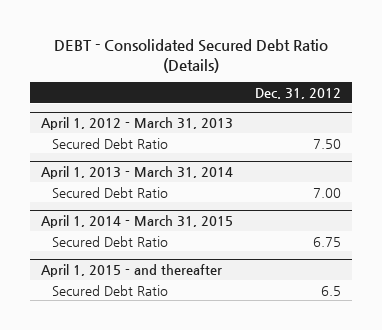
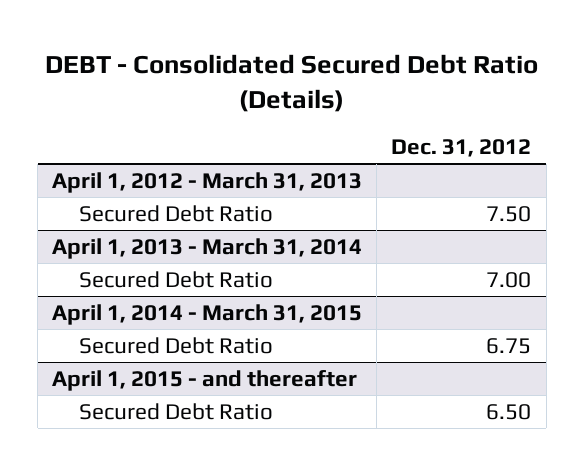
[320,285,341,296] 6.5 -> [486,403,532,420] 6.50

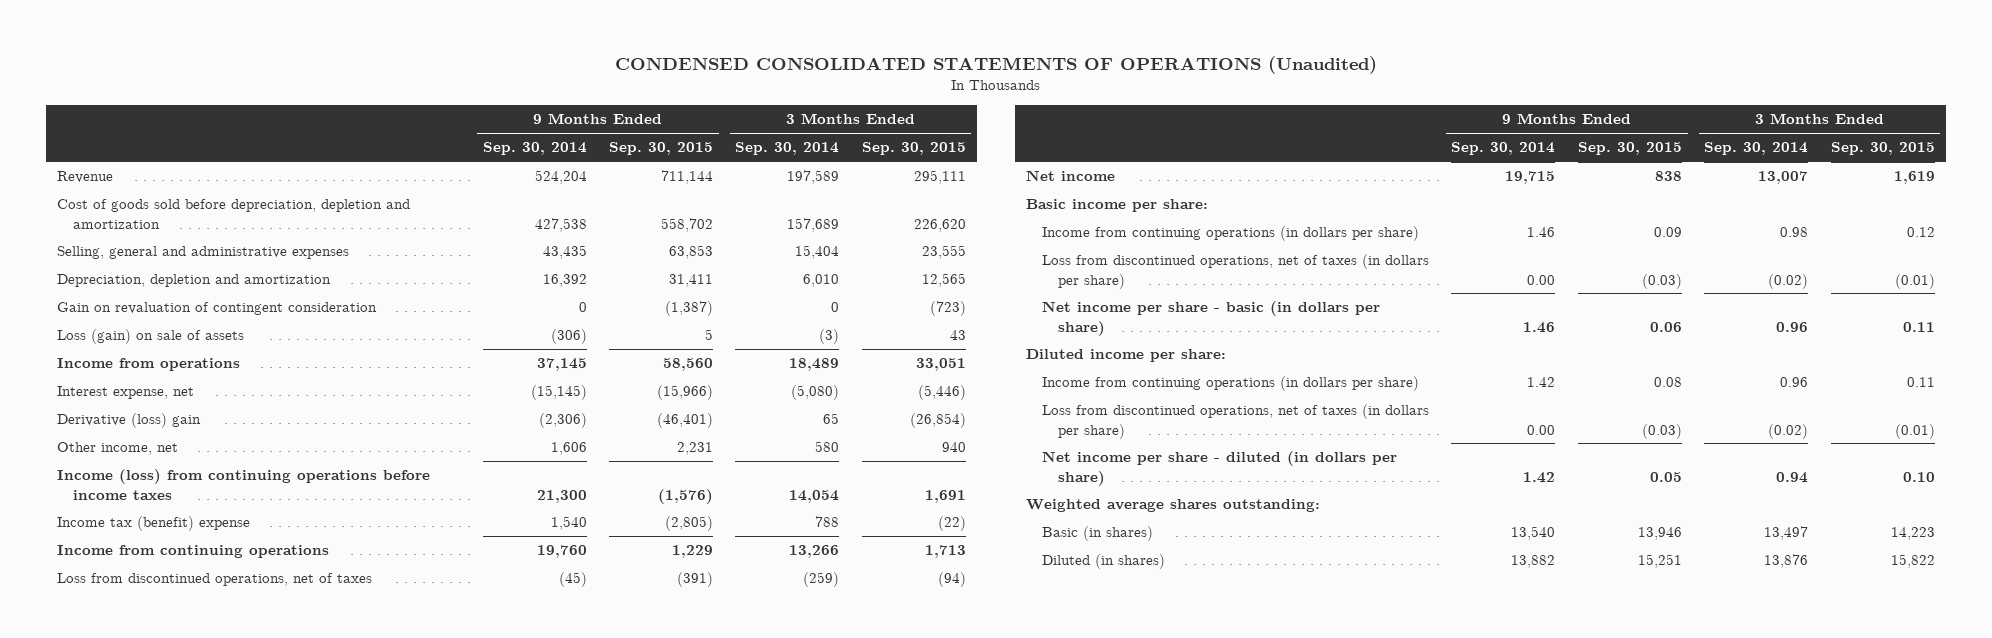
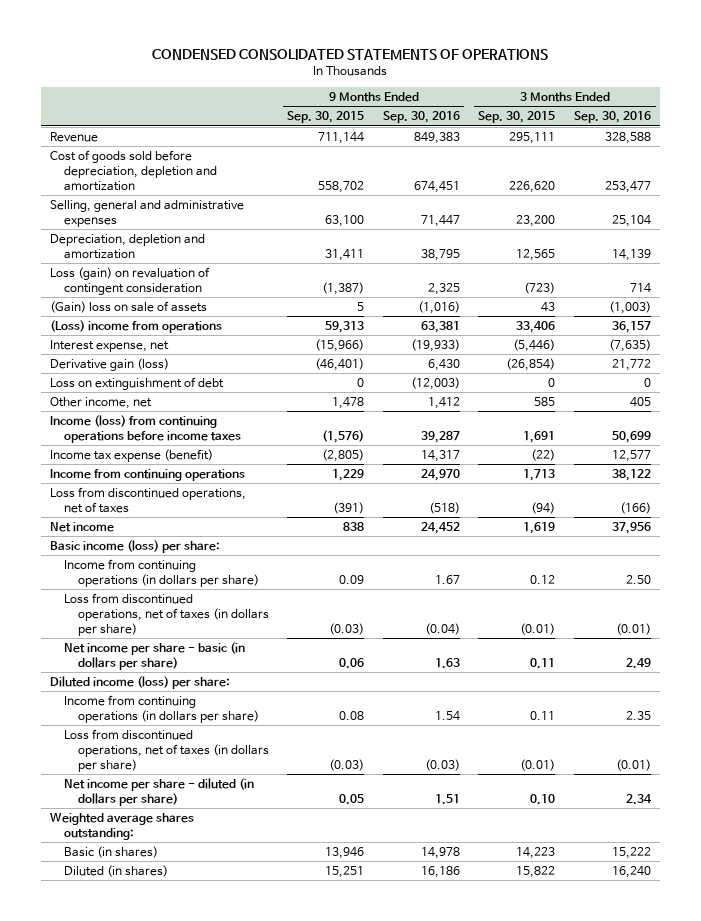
[614,55,1377,74] CONDENSED CONSOLIDATED STATEMENTS OF OPERATIONS (Unaudited) -> [152,49,549,61] CONDENSED CONSOLIDATED STATEMENTS OF OPERATIONS
[482,142,587,156] Sep. 30, 2014 -> none
[735,142,840,156] Sep. 30, 2014 -> none
none -> [382,111,460,124] Sep. 30, 2016
none -> [573,111,651,124] Sep. 30, 2016
[668,245,713,260] 63,853 -> [325,214,365,227] 63,100
[921,245,966,260] 23,555 -> [516,214,556,227] 23,200
[57,302,378,316] Gain on revaluation of contingent consideration -> [50,266,211,295] Loss (gain) on revaluation of contingent consideration
[57,329,245,345] Loss (gain) on sale of assets -> [50,300,208,313] (Gain) loss on sale of assets
[57,358,241,372] Income from operations -> [50,319,223,333] (Loss) income from operations
[662,358,713,372] 58,560 -> [325,320,365,333] 59,313
[915,358,966,372] 33,051 -> [516,320,556,333] 33,406
[57,413,202,429] Derivative (loss) gain -> [50,357,170,371] Derivative gain (loss)
none -> [50,376,225,390] Loss on extinguishment of debt
[676,442,713,456] 2,231 -> [332,396,365,409] 1,478
[941,442,966,453] 940 -> [534,396,556,406] 585
[57,516,251,532] Income tax (benefit) expense -> [50,448,214,462] Income tax expense (benefit)
[1026,199,1209,213] Basic income per share: -> [50,539,221,553] Basic income (loss) per share:
[1026,349,1227,363] Diluted income per share: -> [50,675,231,689] Diluted income (loss) per share:

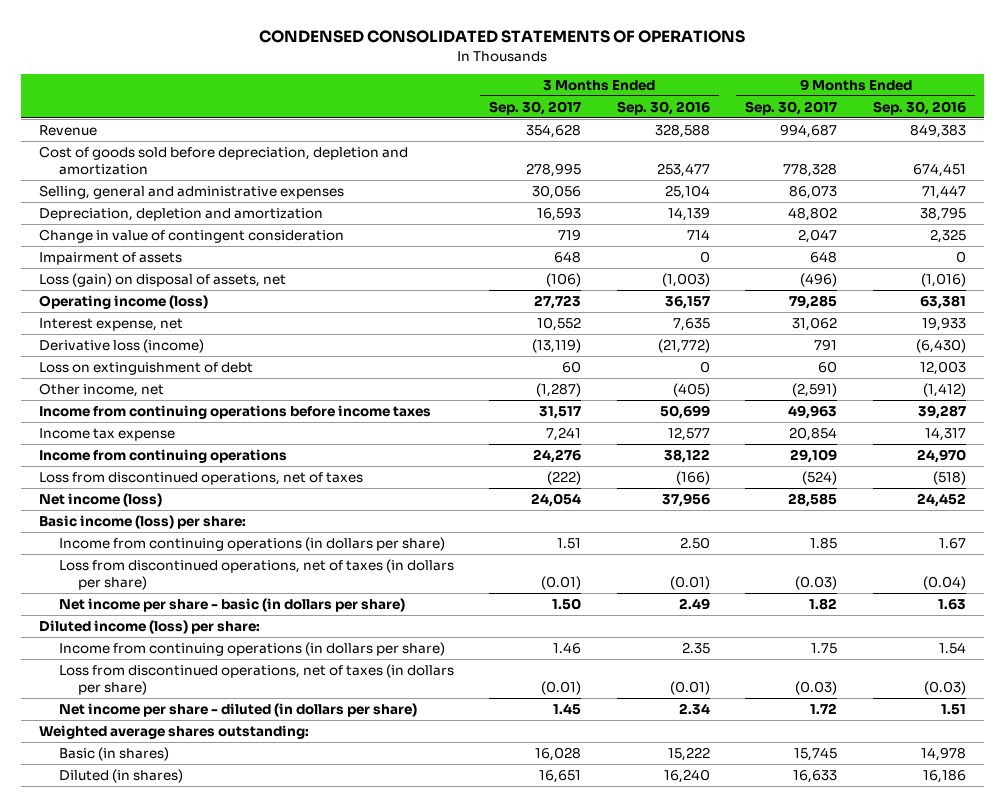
[287,111,365,124] Sep. 30, 2015 -> none
[478,111,556,124] Sep. 30, 2015 -> none
none -> [489,100,582,115] Sep. 30, 2017
none -> [745,100,838,115] Sep. 30, 2017
[50,266,211,295] Loss (gain) on revaluation of contingent consideration -> [38,228,344,243] Change in value of contingent consideration
none -> [38,251,182,265] Impairment of assets
[50,300,208,313] (Gain) loss on sale of assets -> [38,272,286,287] Loss (gain) on disposal of assets, net
[50,319,223,333] (Loss) income from operations -> [38,294,208,309] Operating income (loss)
[410,338,460,352] (19,933) -> [921,316,966,331] 19,933
[608,338,651,352] (7,635) -> [672,317,710,331] 7,635
[50,357,170,371] Derivative gain (loss) -> [38,338,204,353] Derivative loss (income)
[427,358,460,371] 6,430 -> [915,338,966,353] (6,430)
[611,358,651,371] 21,772 -> [657,338,710,353] (21,772)
[410,376,460,390] (12,003) -> [919,360,966,375] 12,003
[427,396,460,409] 1,412 -> [922,382,966,397] (1,412)
[629,396,651,407] 405 -> [672,382,710,397] (405)
[50,414,241,443] Income (loss) from continuing operations before income taxes -> [38,404,431,419] Income from continuing operations before income taxes
[50,448,214,462] Income tax expense (benefit) -> [38,427,175,441] Income tax expense
[50,521,115,532] Net income -> [38,492,162,507] Net income (loss)

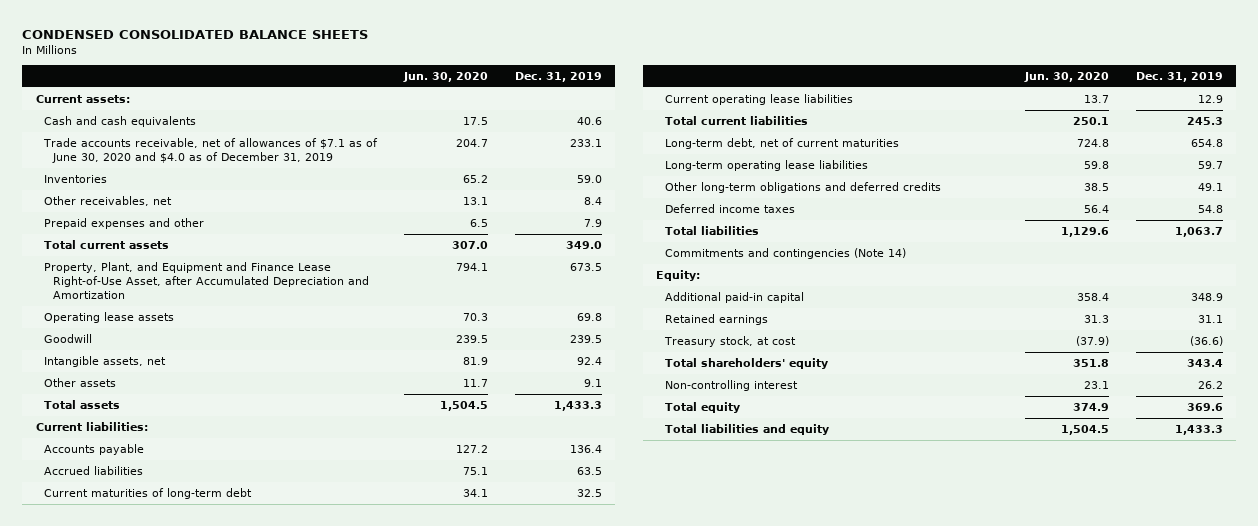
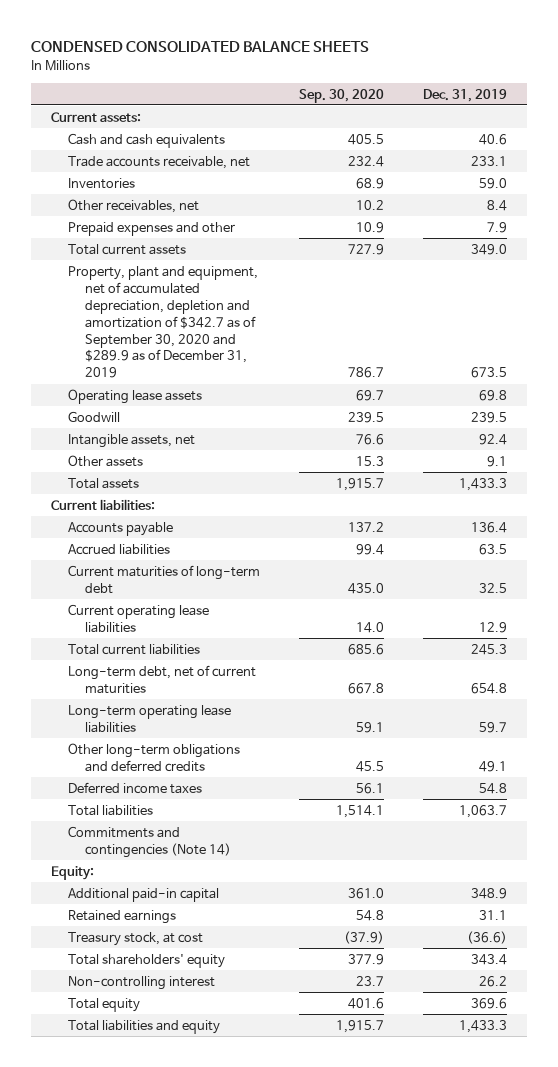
[403,72,489,83] Jun. 30, 2020 -> none
none -> [299,88,385,103] Sep. 30, 2020
[43,137,379,163] Trade accounts receivable, net of allowances of $7.1 as of June 30, 2020 and $4.0 as of December 31, 2019 -> [68,155,251,169] Trade accounts receivable, net
[44,261,370,299] Property, Plant, and Equipment and Finance Lease Right-of-Use Asset, after Accumulated Depreciation and Amortization -> [68,265,259,379] Property, plant and equipment, net of accumulated depreciation, depletion and amortization of $342.7 as of September 30, 2020 and $289.9 as of December 31, 2019

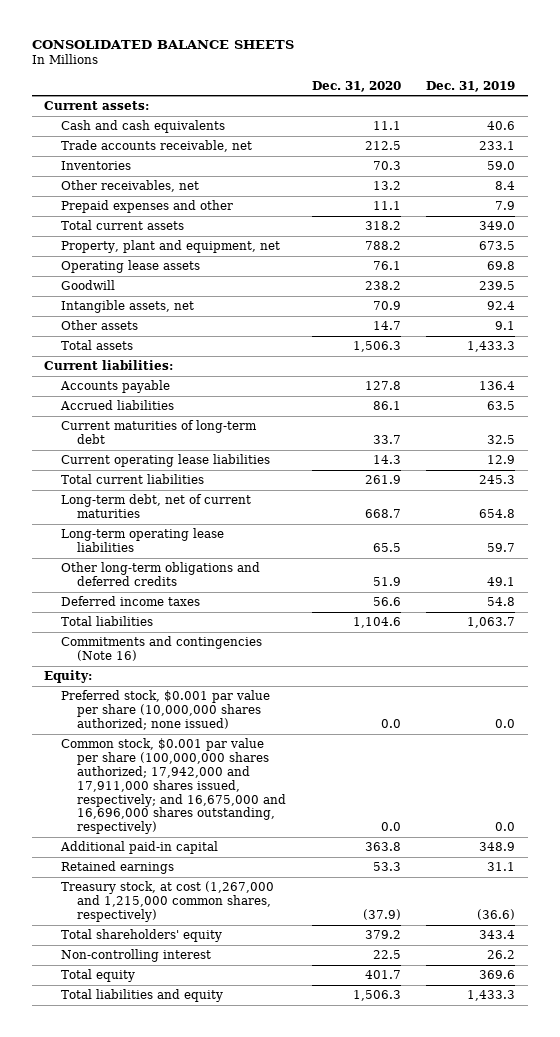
[31,40,370,52] CONDENSED CONSOLIDATED BALANCE SHEETS -> [31,40,294,50] CONSOLIDATED BALANCE SHEETS
[299,88,385,103] Sep. 30, 2020 -> none
none -> [311,80,401,92] Dec. 31, 2020
[68,265,259,379] Property, plant and equipment, net of accumulated depreciation, depletion and amortization of $342.7 as of September 30, 2020 and $289.9 as of December 31, 2019 -> [60,240,280,254] Property, plant and equipment, net
[68,825,232,858] Commitments and contingencies (Note 14) -> [60,636,262,661] Commitments and contingencies (Note 16)
none -> [60,690,270,730] Preferred stock, $0.001 par value per share (10,000,000 shares authorized; none issued)
none -> [60,738,287,835] Common stock, $0.001 par value per share (100,000,000 shares authorized; 17,942,000 and 17,911,000 shares issued, respectively; and 16,675,000 and 16,696,000 shares outstanding, respectively)
[68,931,204,946] Treasury stock, at cost -> [60,881,274,922] Treasury stock, at cost (1,267,000 and 1,215,000 common shares, respectively)

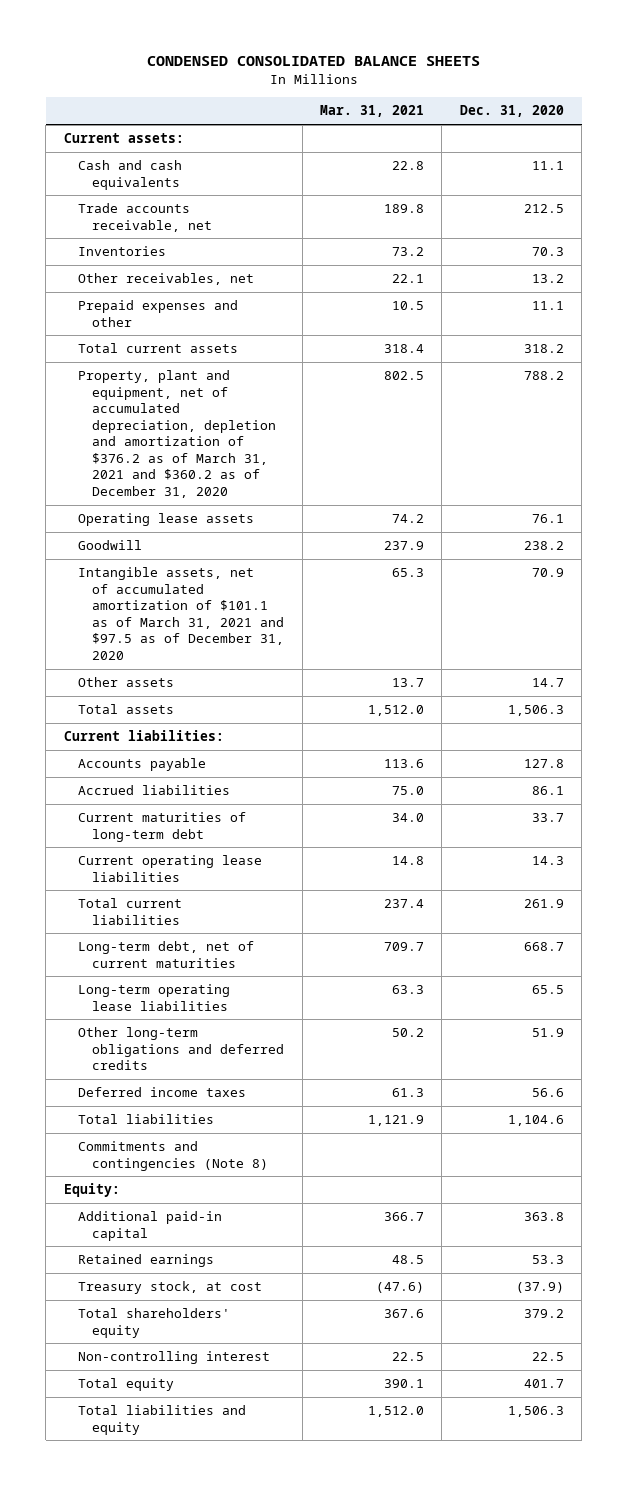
[31,40,294,50] CONSOLIDATED BALANCE SHEETS -> [146,56,480,67] CONDENSED CONSOLIDATED BALANCE SHEETS
[426,80,516,92] Dec. 31, 2019 -> none
none -> [319,105,424,118] Mar. 31, 2021
[60,240,280,254] Property, plant and equipment, net -> [77,370,277,498] Property, plant and equipment, net of accumulated depreciation, depletion and amortization of $376.2 as of March 31, 2021 and $360.2 as of December 31, 2020
[60,300,194,314] Intangible assets, net -> [77,567,285,660] Intangible assets, net of accumulated amortization of $101.1 as of March 31, 2021 and $97.5 as of December 31, 2020
[60,636,262,661] Commitments and contingencies (Note 16) -> [77,1141,269,1171] Commitments and contingencies (Note 8)
[60,690,270,730] Preferred stock, $0.001 par value per share (10,000,000 shares authorized; none issued) -> none
[60,738,287,835] Common stock, $0.001 par value per share (100,000,000 shares authorized; 17,942,000 and 17,911,000 shares issued, respectively; and 16,675,000 and 16,696,000 shares outstanding, respectively) -> none
[60,881,274,922] Treasury stock, at cost (1,267,000 and 1,215,000 common shares, respectively) -> [77,1281,262,1295] Treasury stock, at cost

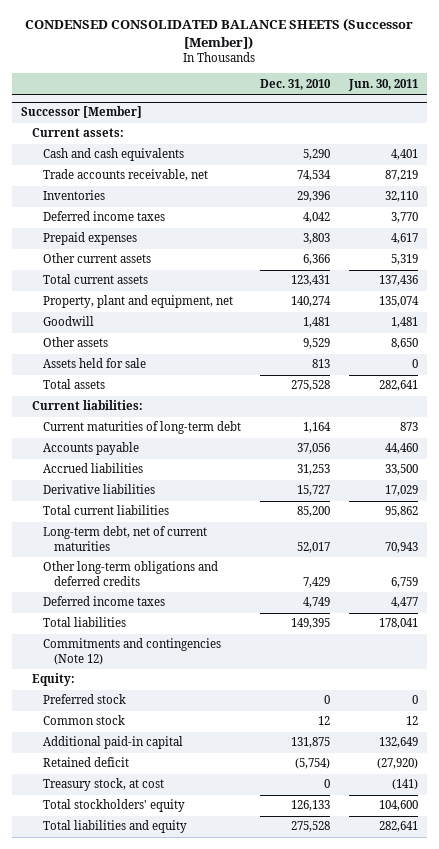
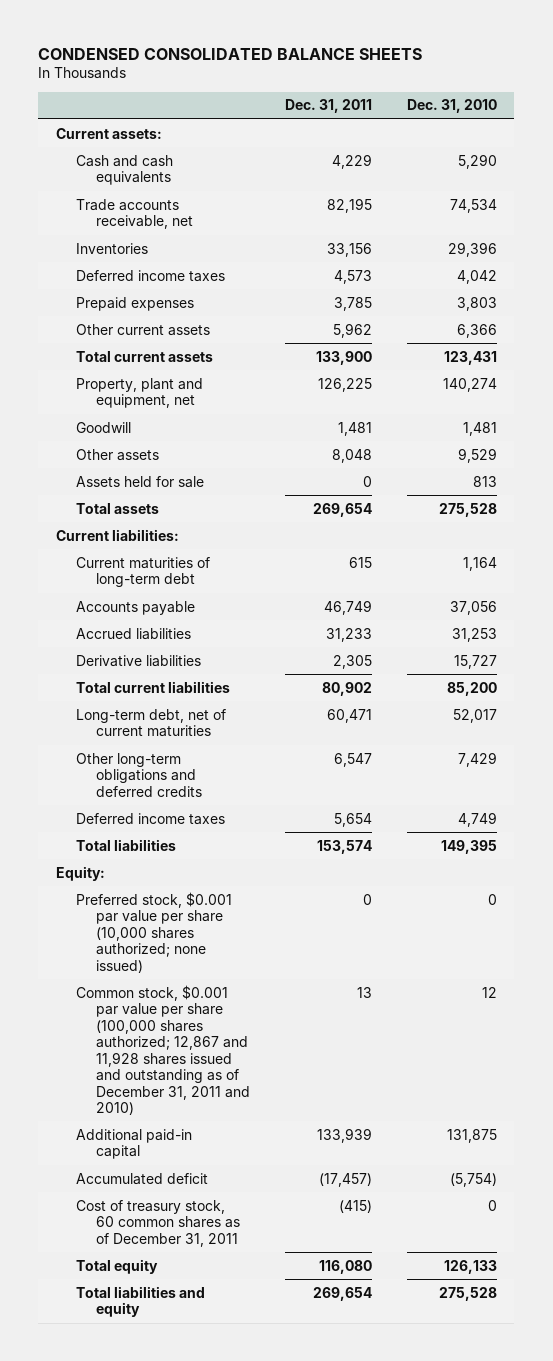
[25,18,414,49] CONDENSED CONSOLIDATED BALANCE SHEETS (Successor [Member]) -> [38,47,423,60] CONDENSED CONSOLIDATED BALANCE SHEETS
[347,78,418,91] Jun. 30, 2011 -> none
none -> [285,99,373,114] Dec. 31, 2011
[21,106,143,119] Successor [Member] -> none
[43,638,222,665] Commitments and contingencies (Note 12) -> none
[43,694,127,705] Preferred stock -> [75,891,232,973] Preferred stock, $0.001 par value per share (10,000 shares authorized; none issued)
[43,715,126,726] Common stock -> [75,984,251,1116] Common stock, $0.001 par value per share (100,000 shares authorized; 12,867 and 11,928 shares issued and outstanding as of December 31, 2011 and 2010)
[43,757,130,768] Retained deficit -> [75,1172,208,1185] Accumulated deficit
[43,778,165,792] Treasury stock, at cost -> [75,1199,241,1247] Cost of treasury stock, 60 common shares as of December 31, 2011
[43,799,186,813] Total stockholders' equity -> [75,1258,158,1274] Total equity

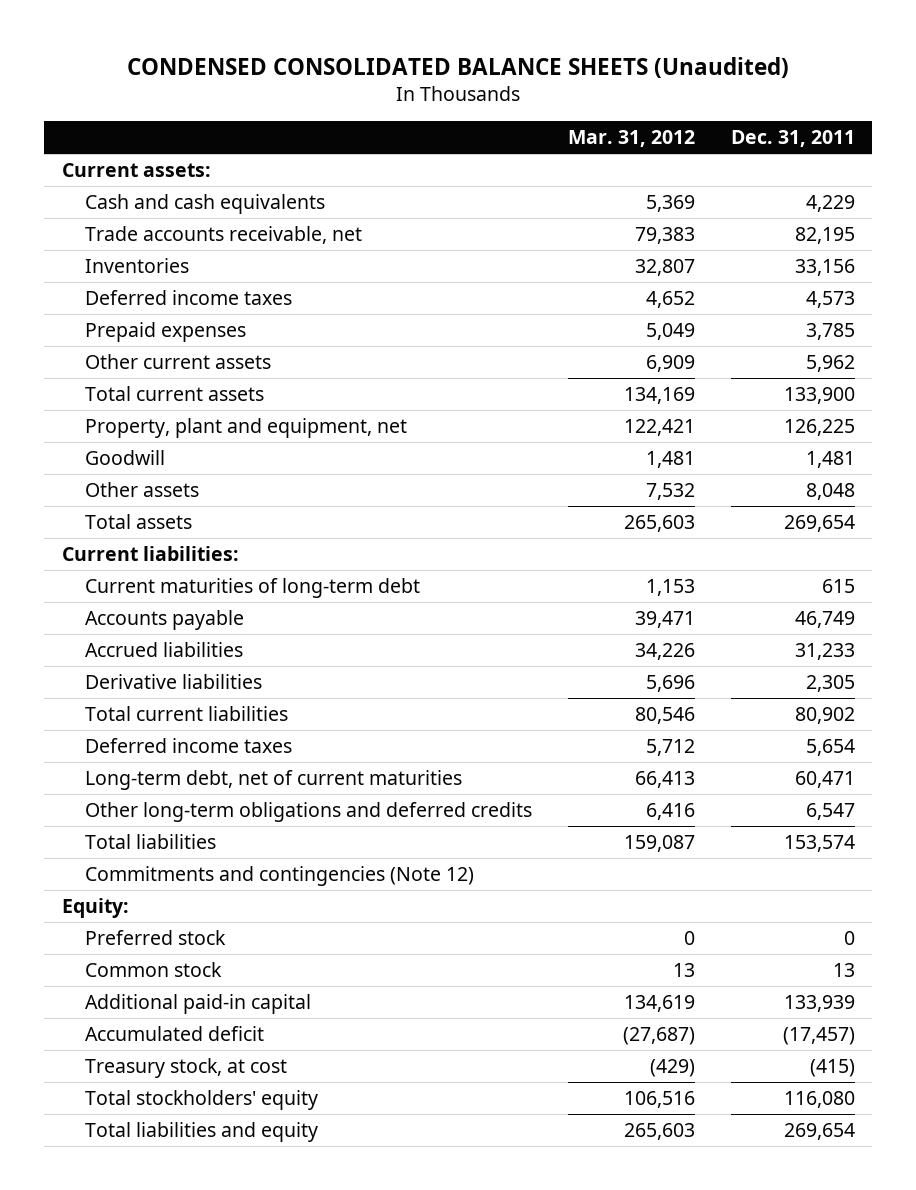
[38,47,423,60] CONDENSED CONSOLIDATED BALANCE SHEETS -> [127,56,790,78] CONDENSED CONSOLIDATED BALANCE SHEETS (Unaudited)
[406,99,497,114] Dec. 31, 2010 -> none
none -> [567,130,695,148] Mar. 31, 2012
[75,475,204,488] Assets held for sale -> none
[75,812,225,825] Deferred income taxes -> [85,738,293,754] Deferred income taxes
none -> [85,866,475,887] Commitments and contingencies (Note 12)
[75,891,232,973] Preferred stock, $0.001 par value per share (10,000 shares authorized; none issued) -> [85,930,227,946] Preferred stock
[75,984,251,1116] Common stock, $0.001 par value per share (100,000 shares authorized; 12,867 and 11,928 shares issued and outstanding as of December 31, 2011 and 2010) -> [85,962,223,978] Common stock
[75,1199,241,1247] Cost of treasury stock, 60 common shares as of December 31, 2011 -> [85,1058,288,1079] Treasury stock, at cost
[75,1258,158,1274] Total equity -> [85,1090,319,1111] Total stockholders' equity

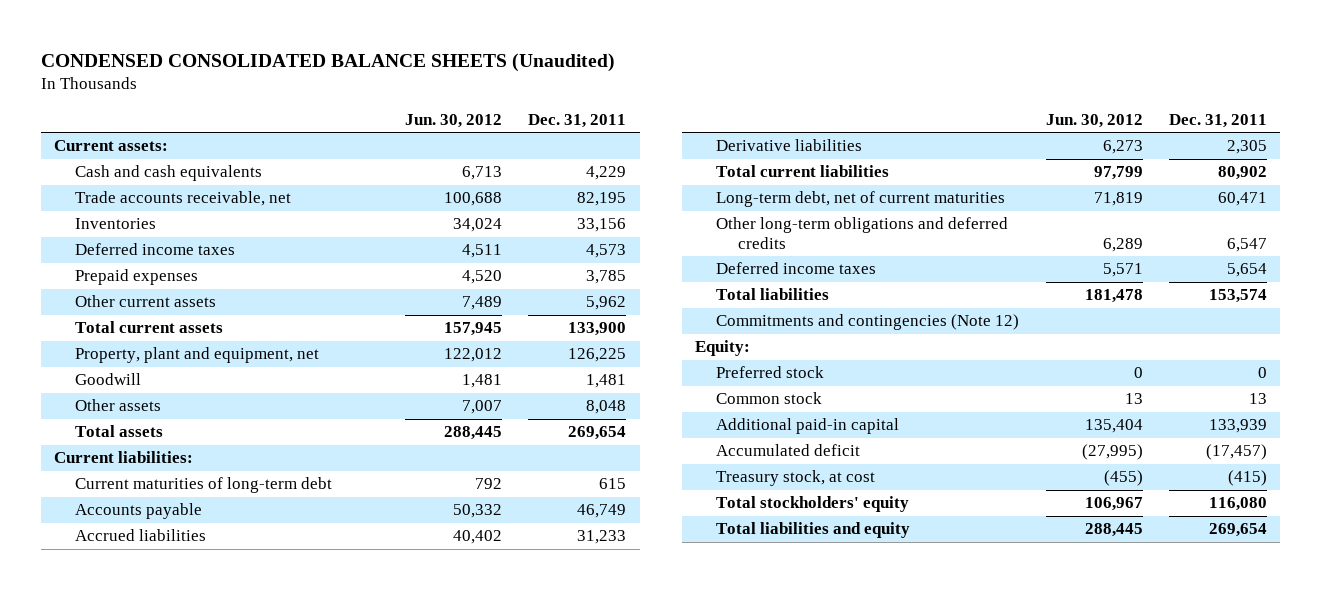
[567,130,695,148] Mar. 31, 2012 -> none
none -> [404,113,502,128] Jun. 30, 2012
[85,738,293,754] Deferred income taxes -> [716,262,877,275] Deferred income taxes

